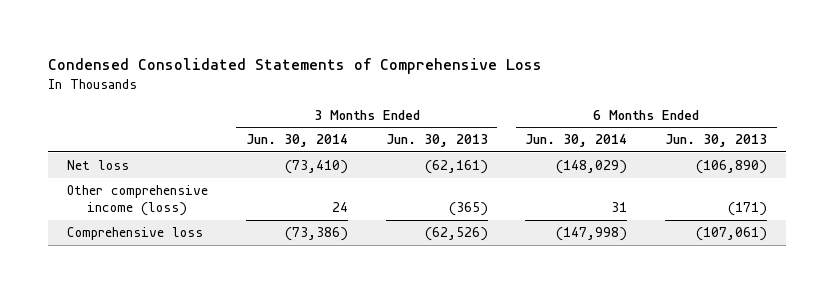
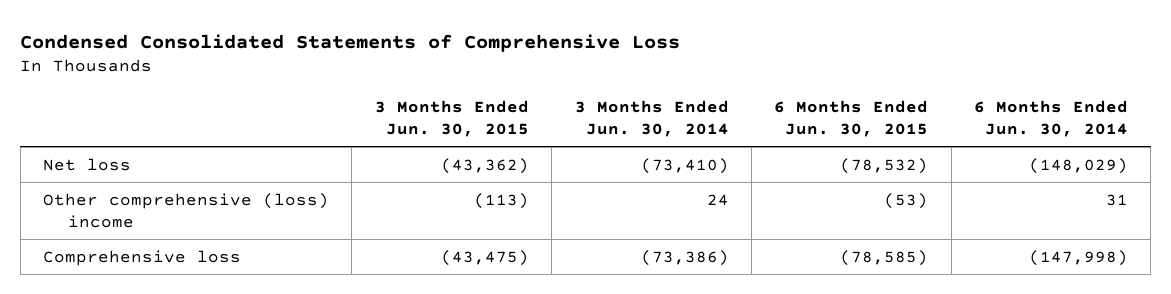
[385,134,488,148] Jun. 30, 2013 -> none
[665,134,768,148] Jun. 30, 2013 -> none
none -> [374,99,529,137] 3 Months Ended Jun. 30, 2015
none -> [774,99,929,137] 6 Months Ended Jun. 30, 2015
[67,185,209,217] Other comprehensive income (loss) -> [43,192,330,228] Other comprehensive (loss) income

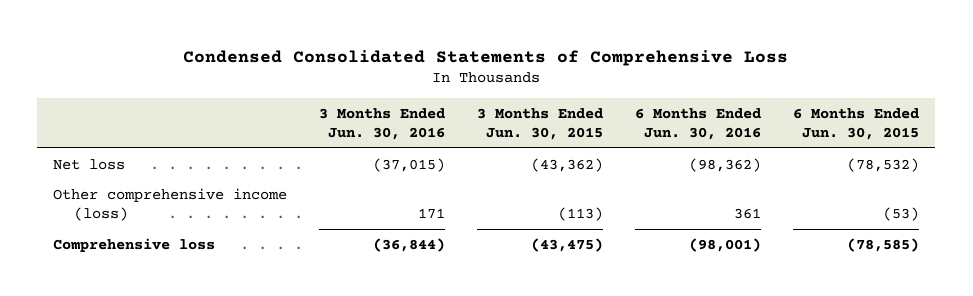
[574,99,729,137] 3 Months Ended Jun. 30, 2014 -> none
[974,99,1129,137] 6 Months Ended Jun. 30, 2014 -> none
none -> [319,107,446,141] 3 Months Ended Jun. 30, 2016
none -> [635,107,762,141] 6 Months Ended Jun. 30, 2016
[43,192,330,228] Other comprehensive (loss) income -> [53,187,288,222] Other comprehensive income (loss)

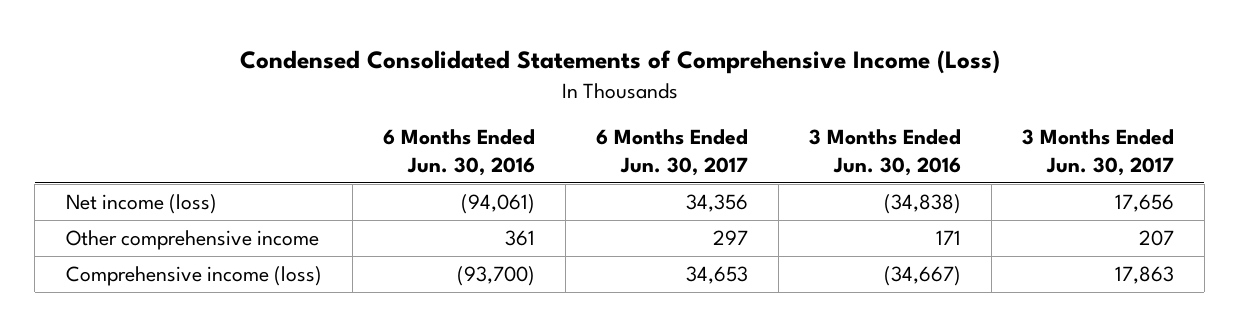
[183,49,789,66] Condensed Consolidated Statements of Comprehensive Loss -> [239,50,1000,75] Condensed Consolidated Statements of Comprehensive Income (Loss)
[477,107,604,141] 3 Months Ended Jun. 30, 2015 -> none
[793,107,920,141] 6 Months Ended Jun. 30, 2015 -> none
none -> [595,129,748,176] 6 Months Ended Jun. 30, 2017
none -> [1021,129,1174,176] 3 Months Ended Jun. 30, 2017
[53,158,126,170] Net loss -> [65,193,217,214] Net income (loss)
[373,157,446,172] (37,015) -> [883,193,961,214] (34,838)
[689,157,762,172] (98,362) -> [460,193,535,214] (94,061)
[53,187,288,222] Other comprehensive income (loss) -> [65,229,319,250] Other comprehensive income
[53,237,216,252] Comprehensive loss -> [65,265,322,286] Comprehensive income (loss)
[373,237,446,252] (36,844) -> [883,265,961,286] (34,667)
[689,237,762,252] (98,001) -> [456,265,535,286] (93,700)

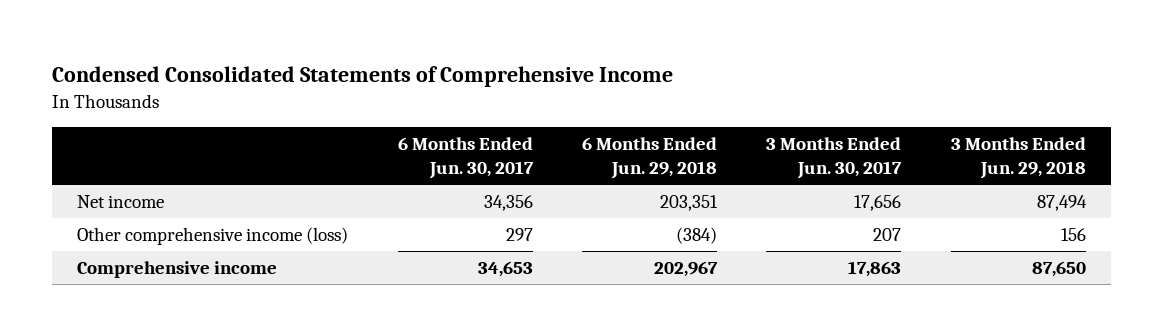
[239,50,1000,75] Condensed Consolidated Statements of Comprehensive Income (Loss) -> [52,65,674,87] Condensed Consolidated Statements of Comprehensive Income
[382,129,535,176] 6 Months Ended Jun. 30, 2016 -> none
[808,129,961,176] 3 Months Ended Jun. 30, 2016 -> none
none -> [582,136,718,180] 6 Months Ended Jun. 29, 2018
none -> [950,136,1086,180] 3 Months Ended Jun. 29, 2018
[65,193,217,214] Net income (loss) -> [77,194,165,208] Net income
[65,229,319,250] Other comprehensive income -> [77,226,349,245] Other comprehensive income (loss)
[65,265,322,286] Comprehensive income (loss) -> [77,260,278,278] Comprehensive income

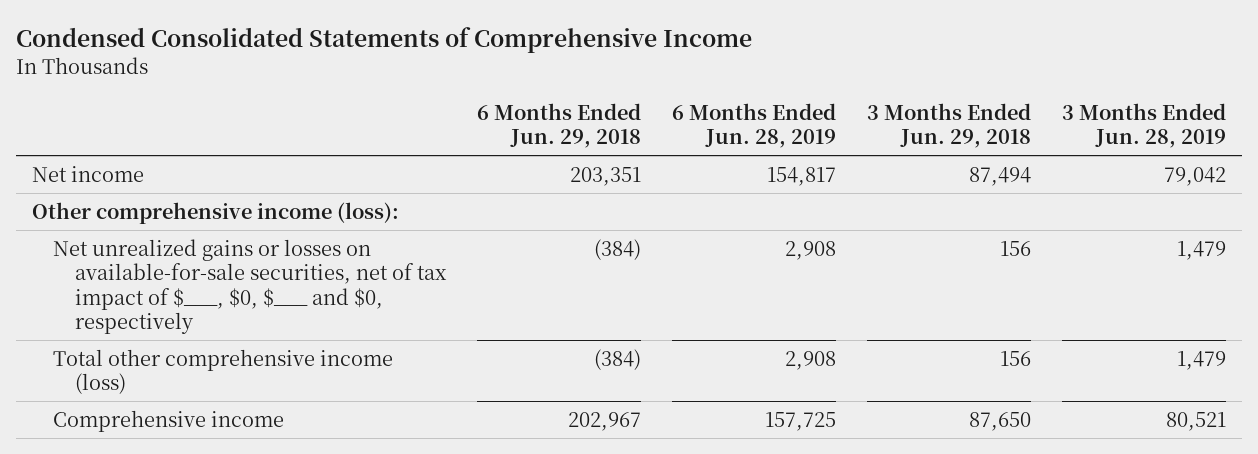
[397,136,534,180] 6 Months Ended Jun. 30, 2017 -> none
[766,136,903,180] 3 Months Ended Jun. 30, 2017 -> none
none -> [672,102,837,149] 6 Months Ended Jun. 28, 2019
none -> [1062,102,1227,149] 3 Months Ended Jun. 28, 2019
none -> [31,201,399,224] Other comprehensive income (loss):
none -> [53,238,447,335] Net unrealized gains or losses on available-for-sale securities, net of tax impact of $___, $0, $___ and $0, respectively
[77,226,349,245] Other comprehensive income (loss) -> [53,348,394,395] Total other comprehensive income (loss)

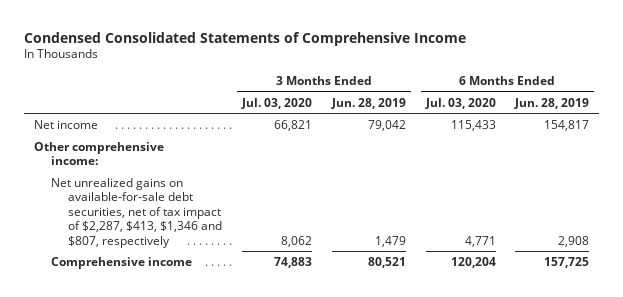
[476,102,641,149] 6 Months Ended Jun. 29, 2018 -> none
[867,102,1032,149] 3 Months Ended Jun. 29, 2018 -> none
none -> [241,97,313,109] Jul. 03, 2020
none -> [424,97,496,109] Jul. 03, 2020
[53,348,394,395] Total other comprehensive income (loss) -> none
[31,201,399,224] Other comprehensive income (loss): -> [34,141,165,166] Other comprehensive income:
[53,238,447,335] Net unrealized gains or losses on available-for-sale securities, net of tax impact of $___, $0, $___ and $0, respectively -> [51,177,223,248] Net unrealized gains on available-for-sale debt securities, net of tax impact of $2,287, $413, $1,346 and $807, respectively

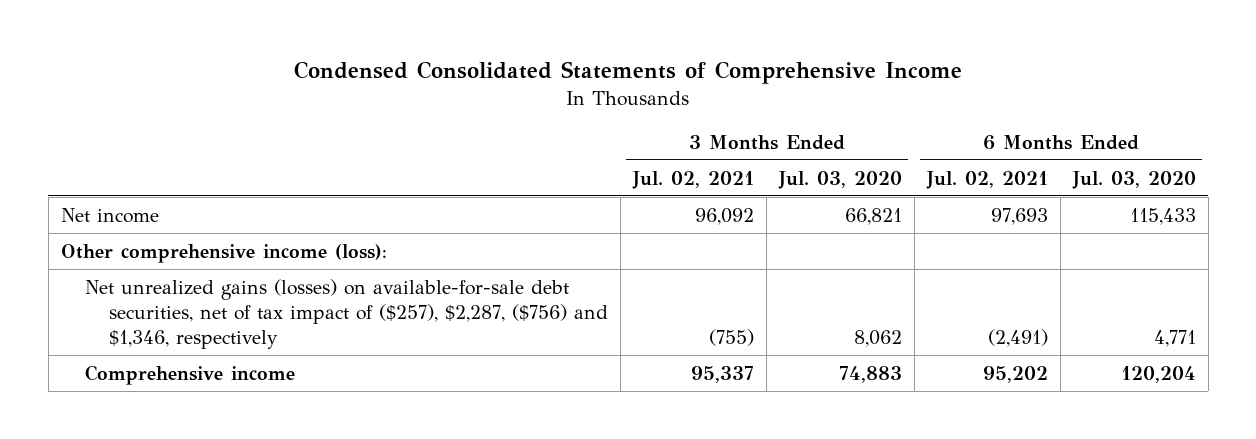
[330,97,406,109] Jun. 28, 2019 -> none
[514,97,590,109] Jun. 28, 2019 -> none
none -> [631,170,754,189] Jul. 02, 2021
none -> [925,170,1048,189] Jul. 02, 2021
[34,141,165,166] Other comprehensive income: -> [60,243,387,263] Other comprehensive income (loss):
[51,177,223,248] Net unrealized gains on available-for-sale debt securities, net of tax impact of $2,287, $413, $1,346 and $807, respectively -> [84,278,608,349] Net unrealized gains (losses) on available-for-sale debt securities, net of tax impact of ($257), $2,287, ($756) and $1,346, respectively

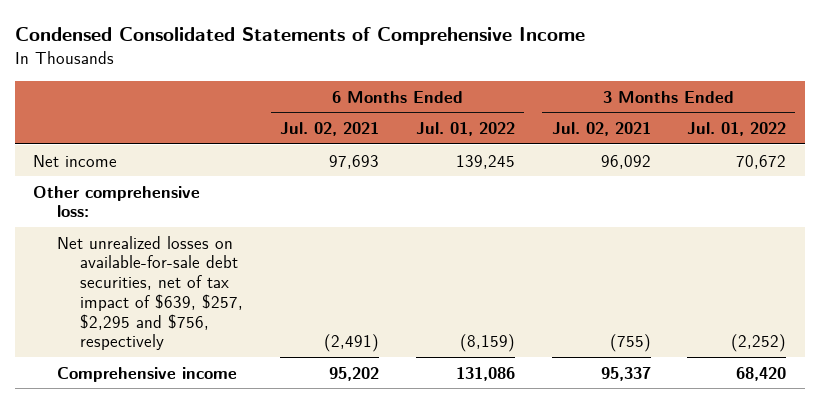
[777,170,902,189] Jul. 03, 2020 -> none
[1071,170,1196,189] Jul. 03, 2020 -> none
none -> [415,121,515,136] Jul. 01, 2022
none -> [687,121,787,136] Jul. 01, 2022
[60,243,387,263] Other comprehensive income (loss): -> [33,185,201,218] Other comprehensive loss:
[84,278,608,349] Net unrealized gains (losses) on available-for-sale debt securities, net of tax impact of ($257), $2,287, ($756) and $1,346, respectively -> [56,235,244,351] Net unrealized losses on available-for-sale debt securities, net of tax impact of $639, $257, $2,295 and $756, respectively

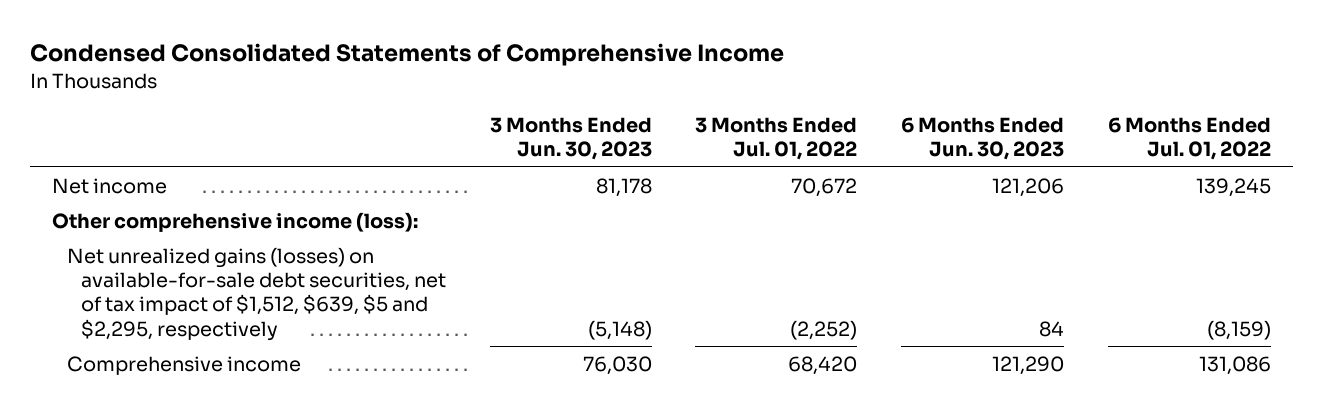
[280,121,380,136] Jul. 02, 2021 -> none
[551,121,651,136] Jul. 02, 2021 -> none
none -> [489,117,652,161] 3 Months Ended Jun. 30, 2023
none -> [901,117,1065,161] 6 Months Ended Jun. 30, 2023
[33,185,201,218] Other comprehensive loss: -> [52,211,419,232] Other comprehensive income (loss):
[56,235,244,351] Net unrealized losses on available-for-sale debt securities, net of tax impact of $639, $257, $2,295 and $756, respectively -> [66,246,446,341] Net unrealized gains (losses) on available-for-sale debt securities, net of tax impact of $1,512, $639, $5 and $2,295, respectively

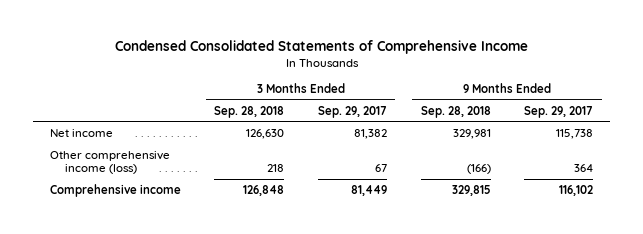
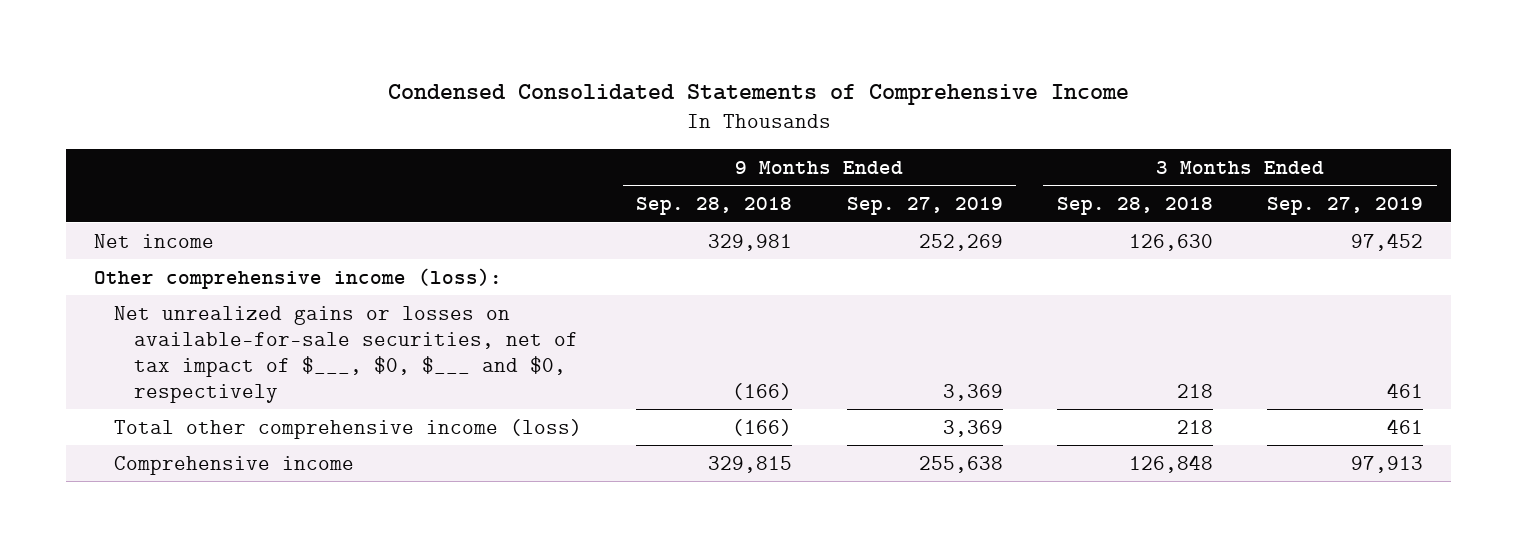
[318,105,388,118] Sep. 29, 2017 -> none
[524,105,594,118] Sep. 29, 2017 -> none
none -> [846,197,1003,216] Sep. 27, 2019
none -> [1267,197,1424,216] Sep. 27, 2019
none -> [93,267,502,289] Other comprehensive income (loss):
none -> [113,305,579,403] Net unrealized gains or losses on available-for-sale securities, net of tax impact of $___, $0, $___ and $0, respectively
[49,150,170,175] Other comprehensive income (loss) -> [113,418,582,439] Total other comprehensive income (loss)

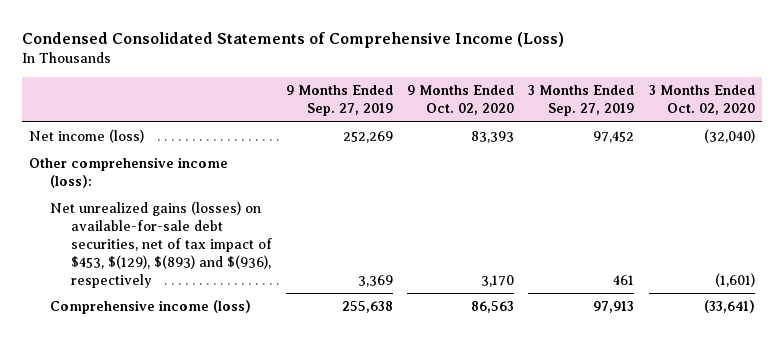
[387,84,1129,106] Condensed Consolidated Statements of Comprehensive Income -> [22,32,565,49] Condensed Consolidated Statements of Comprehensive Income (Loss)
[636,197,793,216] Sep. 28, 2018 -> none
[1057,197,1214,216] Sep. 28, 2018 -> none
none -> [407,85,515,116] 9 Months Ended Oct. 02, 2020
none -> [648,85,755,116] 3 Months Ended Oct. 02, 2020
[93,233,214,248] Net income -> [29,129,145,144] Net income (loss)
[113,418,582,439] Total other comprehensive income (loss) -> none
[113,305,579,403] Net unrealized gains or losses on available-for-sale securities, net of tax impact of $___, $0, $___ and $0, respectively -> [50,201,273,288] Net unrealized gains (losses) on available-for-sale debt securities, net of tax impact of $453, $(129), $(893) and $(936), respectively
[113,455,354,475] Comprehensive income -> [50,300,252,315] Comprehensive income (loss)

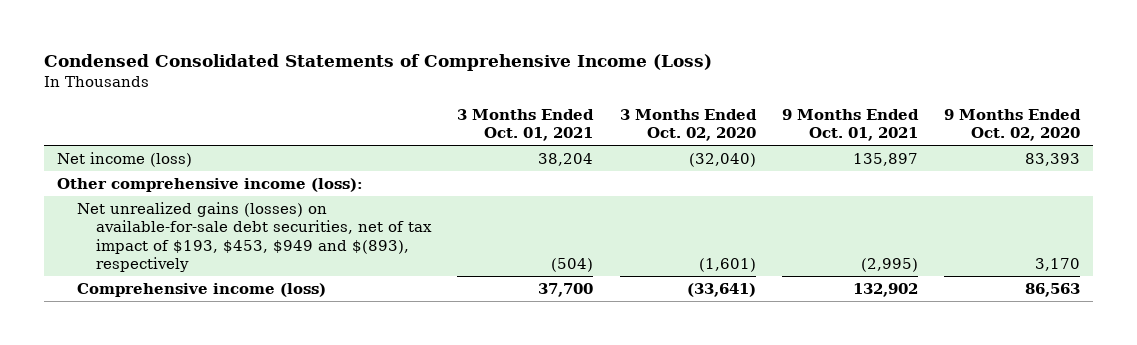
[286,85,394,117] 9 Months Ended Sep. 27, 2019 -> none
[528,85,635,117] 3 Months Ended Sep. 27, 2019 -> none
none -> [457,108,595,142] 3 Months Ended Oct. 01, 2021
none -> [781,108,919,142] 9 Months Ended Oct. 01, 2021
[50,201,273,288] Net unrealized gains (losses) on available-for-sale debt securities, net of tax impact of $453, $(129), $(893) and $(936), respectively -> [76,201,433,272] Net unrealized gains (losses) on available-for-sale debt securities, net of tax impact of $193, $453, $949 and $(893), respectively

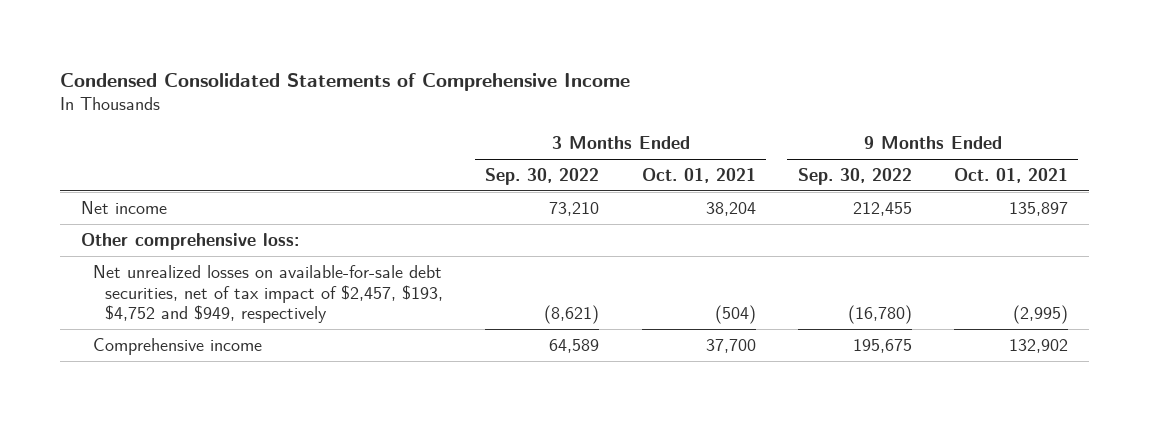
[43,53,712,71] Condensed Consolidated Statements of Comprehensive Income (Loss) -> [59,72,630,91] Condensed Consolidated Statements of Comprehensive Income
[619,108,757,142] 3 Months Ended Oct. 02, 2020 -> none
[943,108,1081,142] 9 Months Ended Oct. 02, 2020 -> none
none -> [485,167,600,185] Sep. 30, 2022
none -> [797,167,912,185] Sep. 30, 2022
[56,151,192,167] Net income (loss) -> [80,200,167,214] Net income
[56,177,363,192] Other comprehensive income (loss): -> [80,232,299,250] Other comprehensive loss:
[76,201,433,272] Net unrealized gains (losses) on available-for-sale debt securities, net of tax impact of $193, $453, $949 and $(893), respectively -> [92,264,444,324] Net unrealized losses on available-for-sale debt securities, net of tax impact of $2,457, $193, $4,752 and $949, respectively
[76,282,326,297] Comprehensive income (loss) -> [92,337,262,355] Comprehensive income

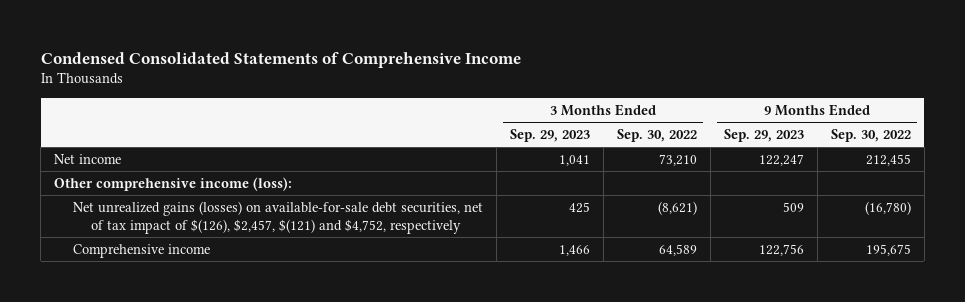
[641,167,756,183] Oct. 01, 2021 -> none
[953,167,1068,183] Oct. 01, 2021 -> none
none -> [509,128,590,142] Sep. 29, 2023
none -> [723,128,804,142] Sep. 29, 2023
[80,232,299,250] Other comprehensive loss: -> [54,176,293,191] Other comprehensive income (loss):
[92,264,444,324] Net unrealized losses on available-for-sale debt securities, net of tax impact of $2,457, $193, $4,752 and $949, respectively -> [72,200,483,234] Net unrealized gains (losses) on available-for-sale debt securities, net of tax impact of $(126), $2,457, $(121) and $4,752, respectively

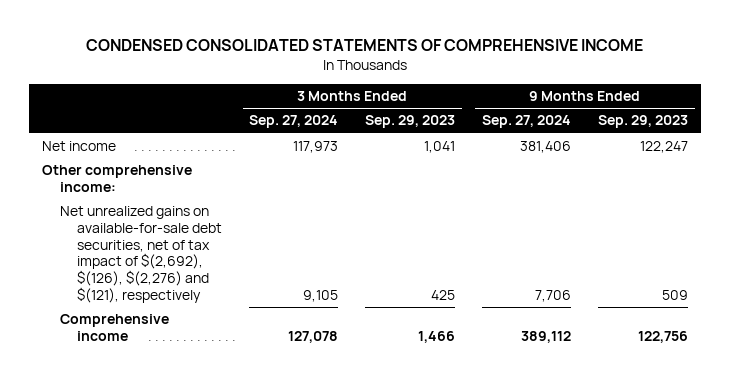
[40,51,521,68] Condensed Consolidated Statements of Comprehensive Income -> [86,38,644,51] CONDENSED CONSOLIDATED STATEMENTS OF COMPREHENSIVE INCOME
[616,128,697,142] Sep. 30, 2022 -> none
[830,128,911,142] Sep. 30, 2022 -> none
none -> [249,115,339,129] Sep. 27, 2024
none -> [482,115,572,129] Sep. 27, 2024
[54,176,293,191] Other comprehensive income (loss): -> [42,165,193,193] Other comprehensive income:
[72,200,483,234] Net unrealized gains (losses) on available-for-sale debt securities, net of tax impact of $(126), $2,457, $(121) and $4,752, respectively -> [59,206,223,303] Net unrealized gains on available-for-sale debt securities, net of tax impact of $(2,692), $(126), $(2,276) and $(121), respectively

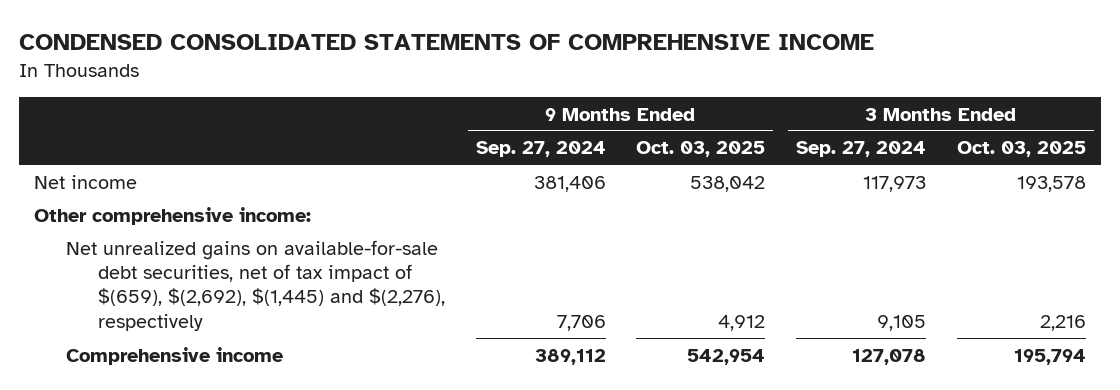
[365,115,456,129] Sep. 29, 2023 -> none
[598,115,689,129] Sep. 29, 2023 -> none
none -> [636,141,766,158] Oct. 03, 2025
none -> [956,141,1086,158] Oct. 03, 2025
[59,206,223,303] Net unrealized gains on available-for-sale debt securities, net of tax impact of $(2,692), $(126), $(2,276) and $(121), respectively -> [65,239,445,331] Net unrealized gains on available-for-sale debt securities, net of tax impact of $(659), $(2,692), $(1,445) and $(2,276), respectively

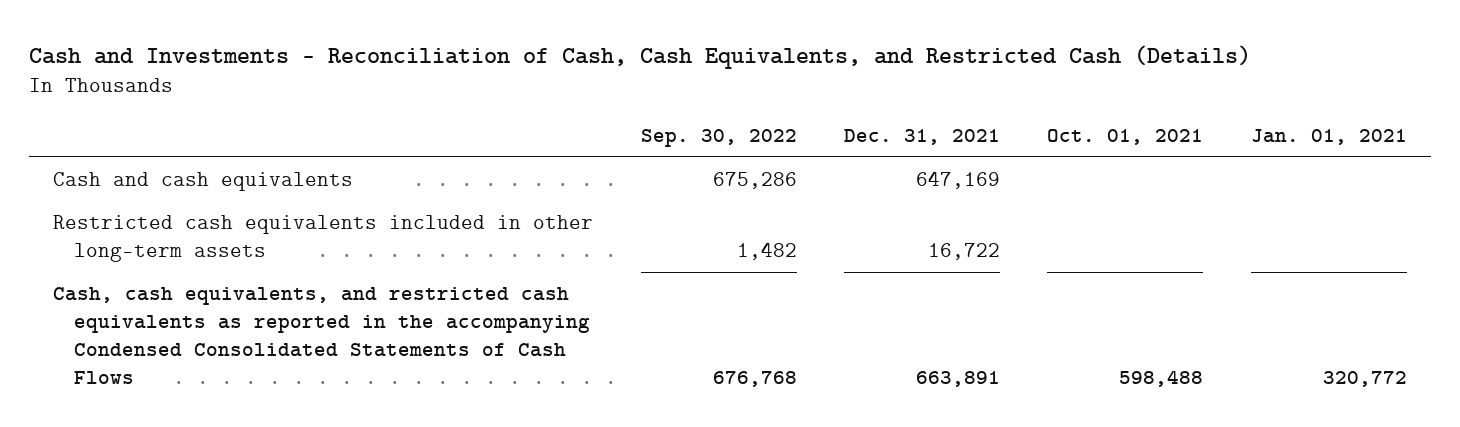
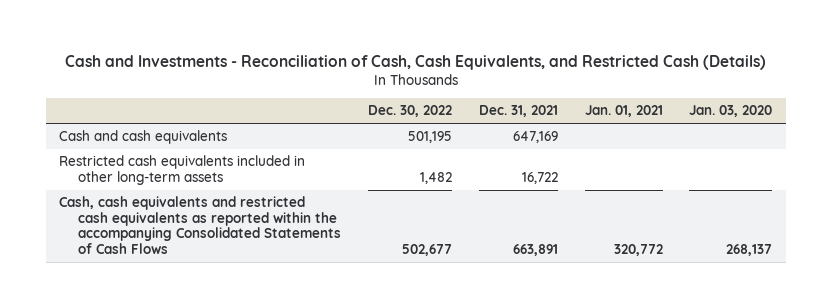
[640,128,797,147] Sep. 30, 2022 -> none
[1047,128,1204,145] Oct. 01, 2021 -> none
none -> [367,105,452,118] Dec. 30, 2022
none -> [689,105,773,118] Jan. 03, 2020
[53,286,591,384] Cash, cash equivalents, and restricted cash equivalents as reported in the accompanying Condensed Consolidated Statements of Cash Flows -> [59,196,342,255] Cash, cash equivalents and restricted cash equivalents as reported within the accompanying Consolidated Statements of Cash Flows

